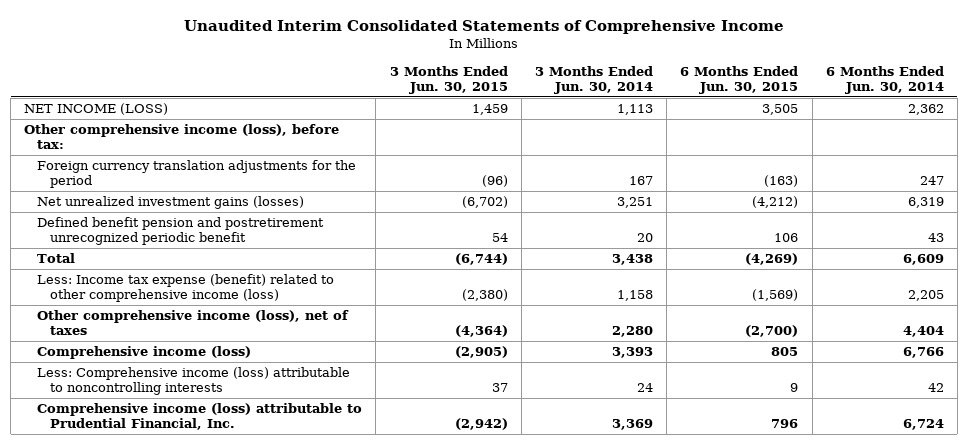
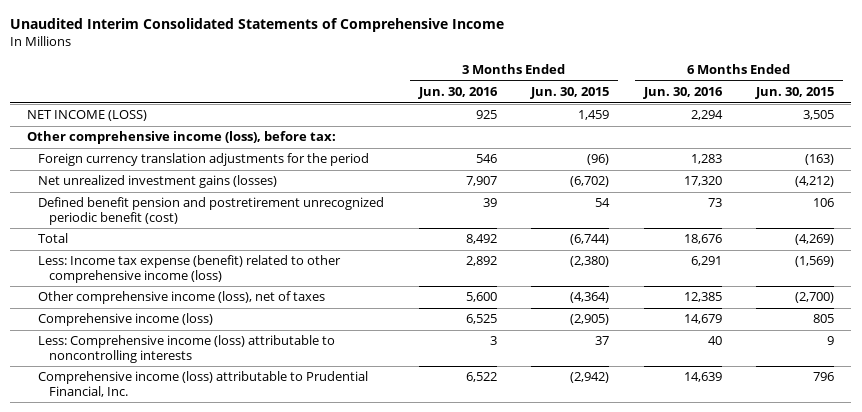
[535,65,654,95] 3 Months Ended Jun. 30, 2014 -> none
[825,65,944,95] 6 Months Ended Jun. 30, 2014 -> none
none -> [417,86,498,99] Jun. 30, 2016
none -> [642,86,723,99] Jun. 30, 2016
[37,217,325,246] Defined benefit pension and postretirement unrecognized periodic benefit -> [38,197,385,225] Defined benefit pension and postretirement unrecognized periodic benefit (cost)

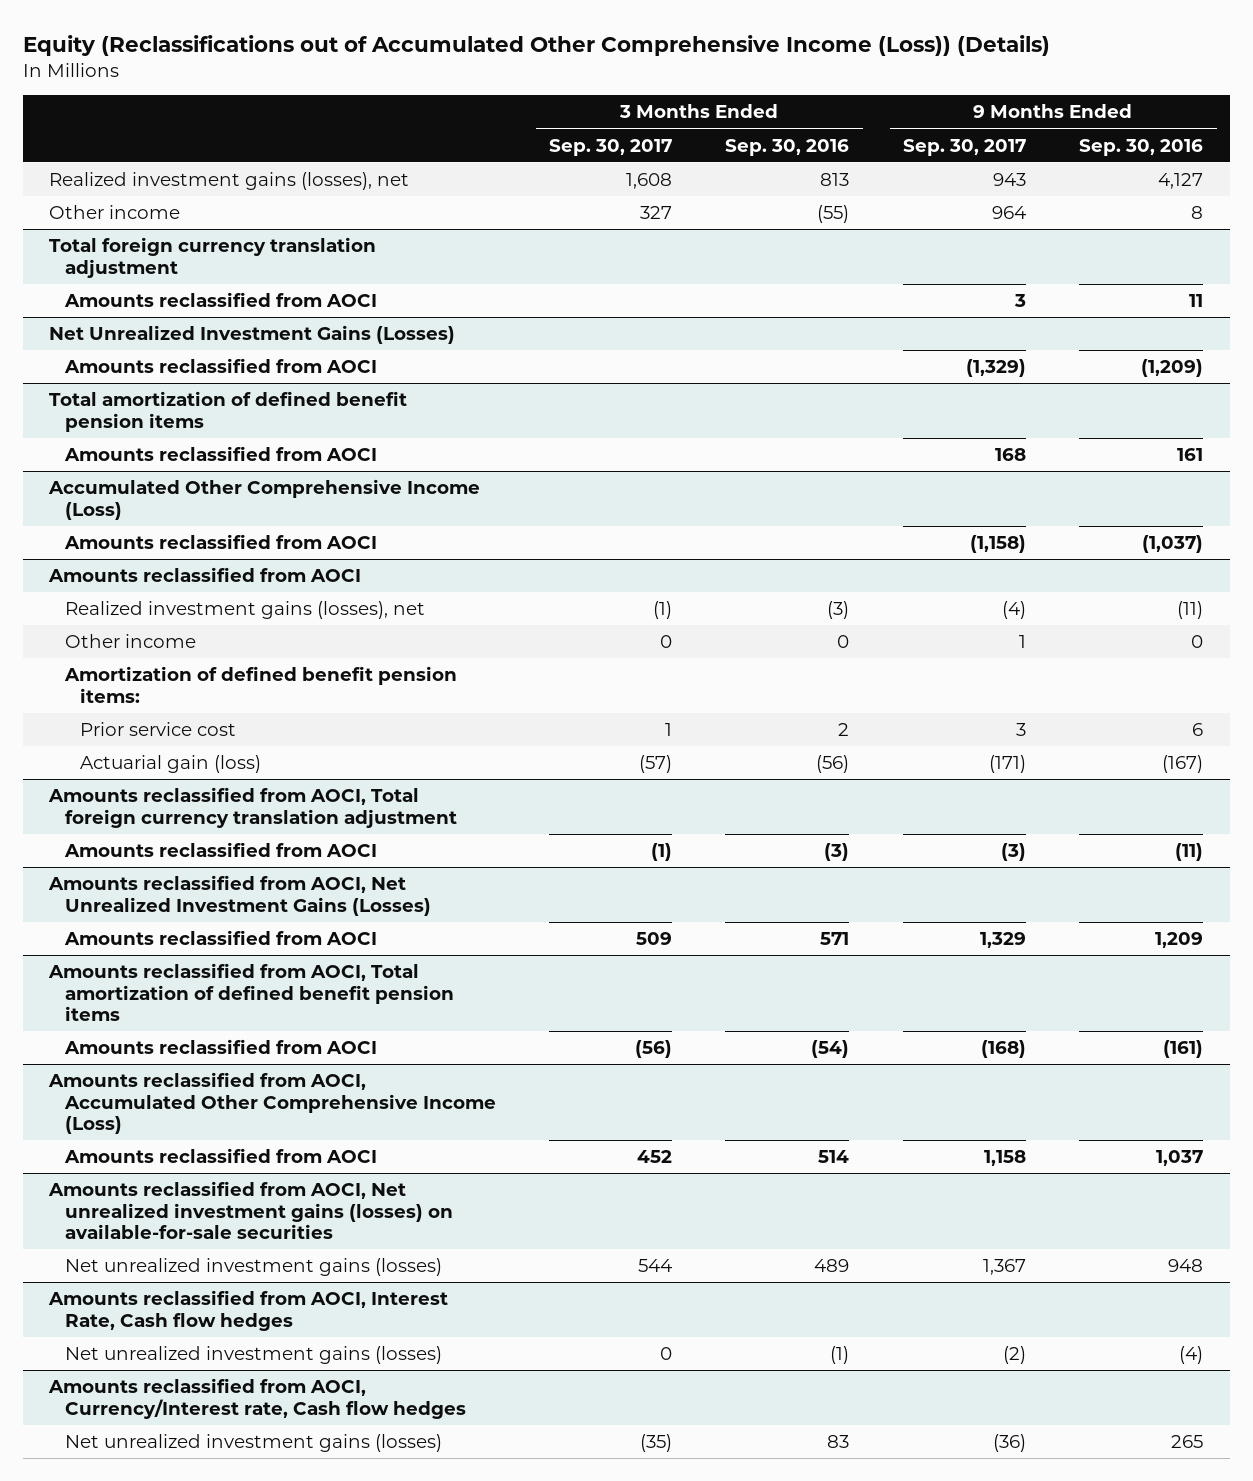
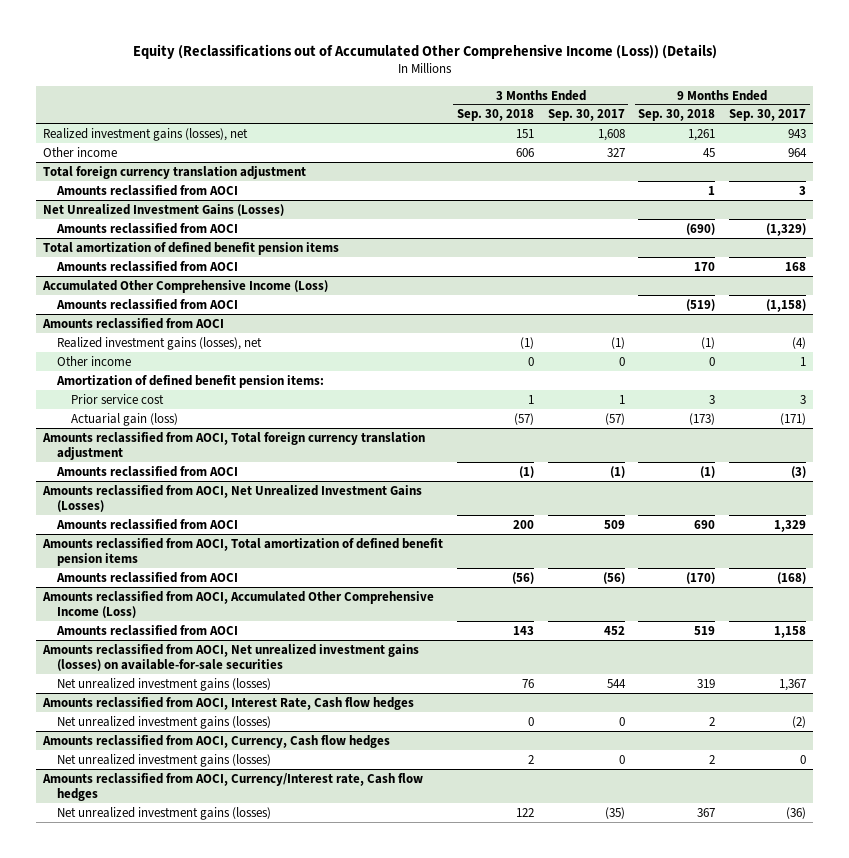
[725,138,850,156] Sep. 30, 2016 -> none
[1079,138,1204,156] Sep. 30, 2016 -> none
none -> [456,109,534,122] Sep. 30, 2018
none -> [638,109,716,122] Sep. 30, 2018
none -> [41,734,390,748] Amounts reclassified from AOCI, Currency, Cash flow hedges
none -> [56,753,271,767] Net unrealized investment gains (losses)

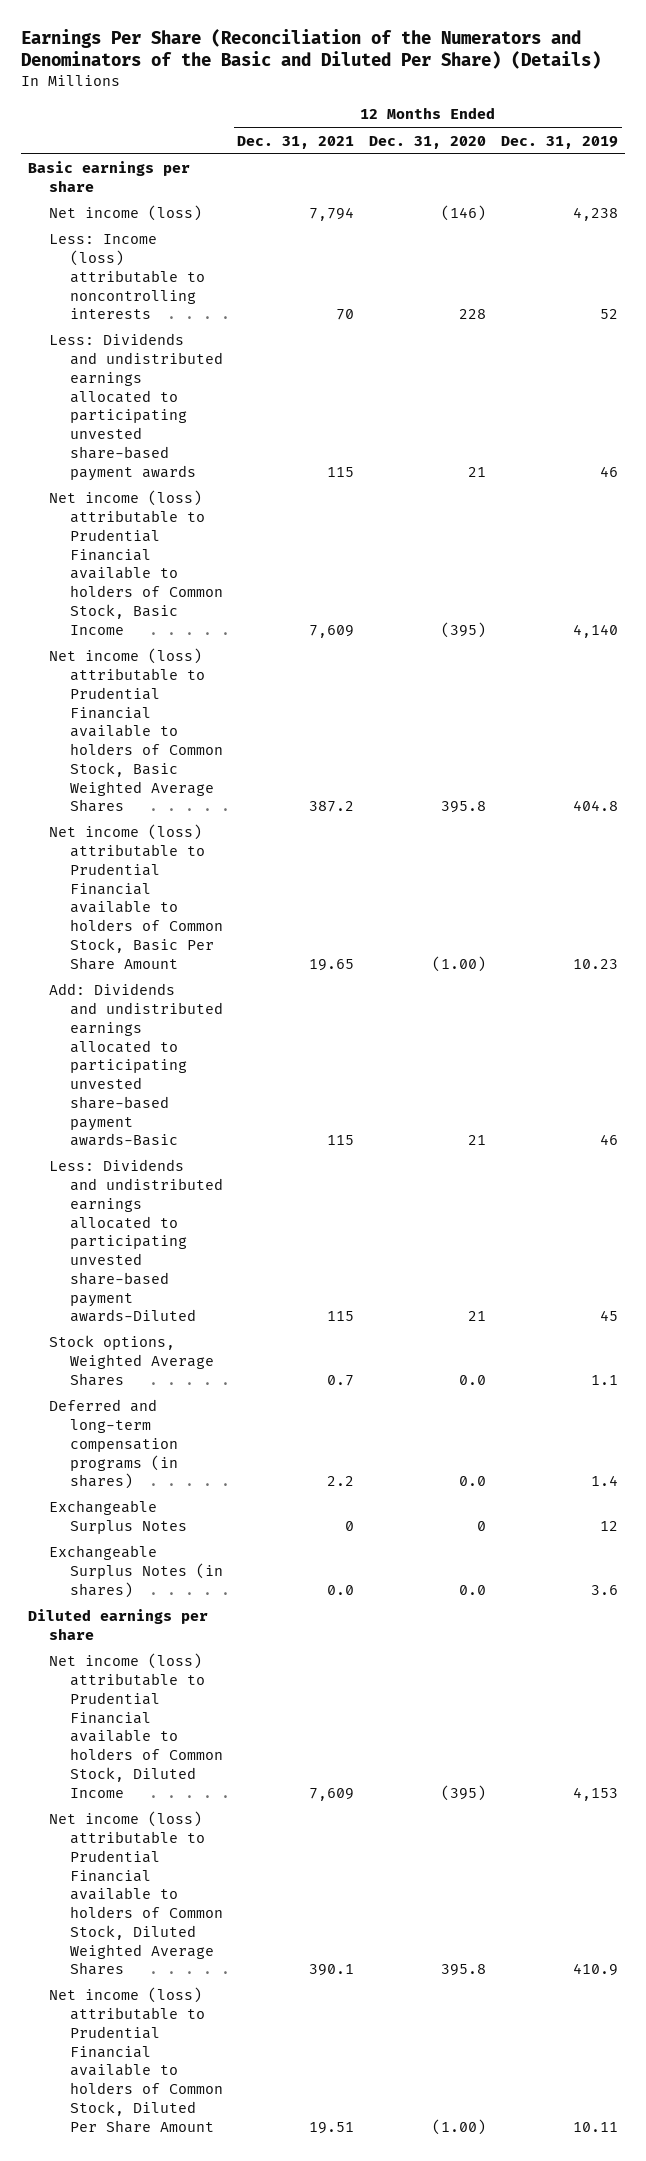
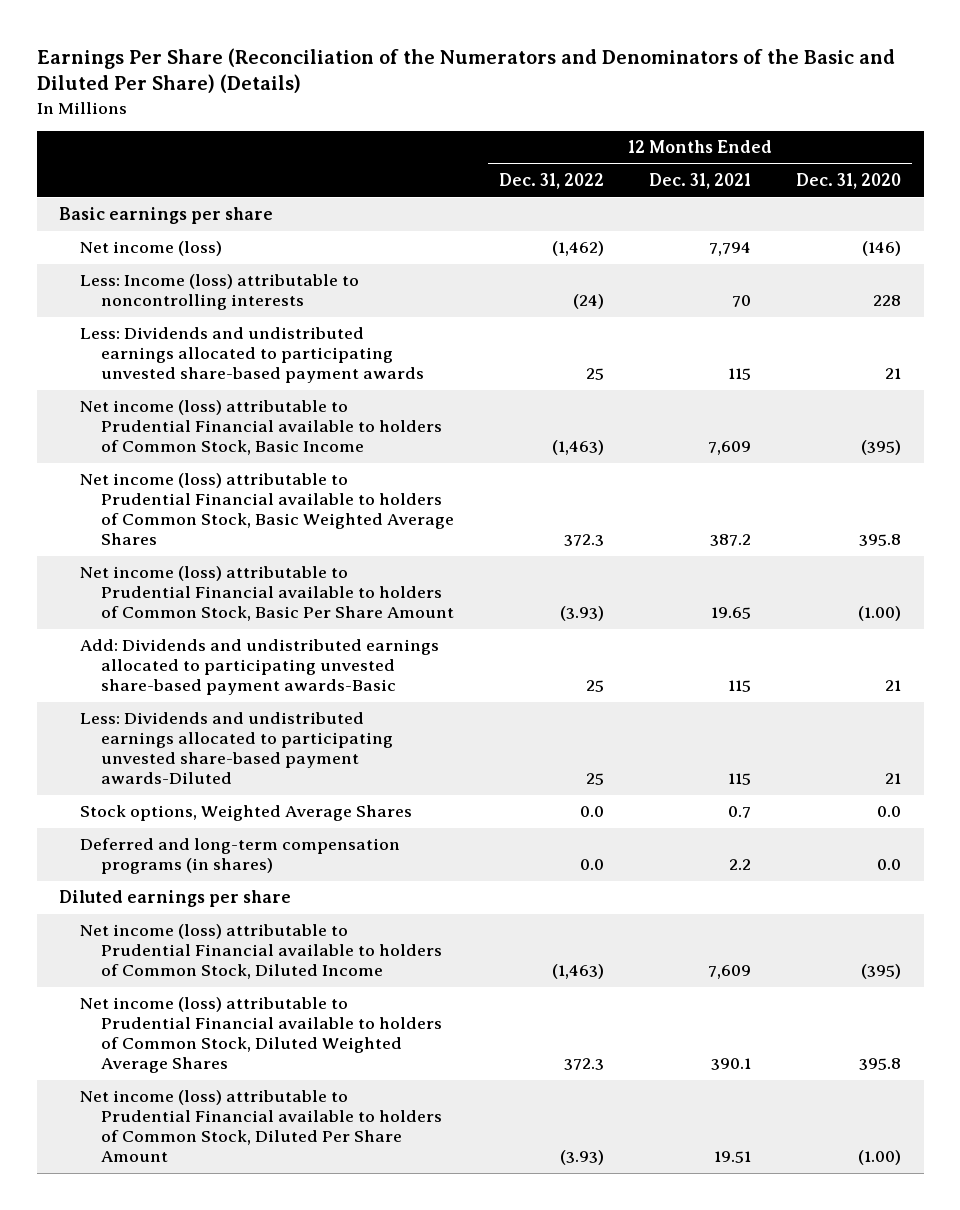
[500,135,618,149] Dec. 31, 2019 -> none
none -> [498,173,604,190] Dec. 31, 2022
[48,1500,187,1535] Exchangeable Surplus Notes -> none
[48,1545,223,1598] Exchangeable Surplus Notes (in shares) -> none

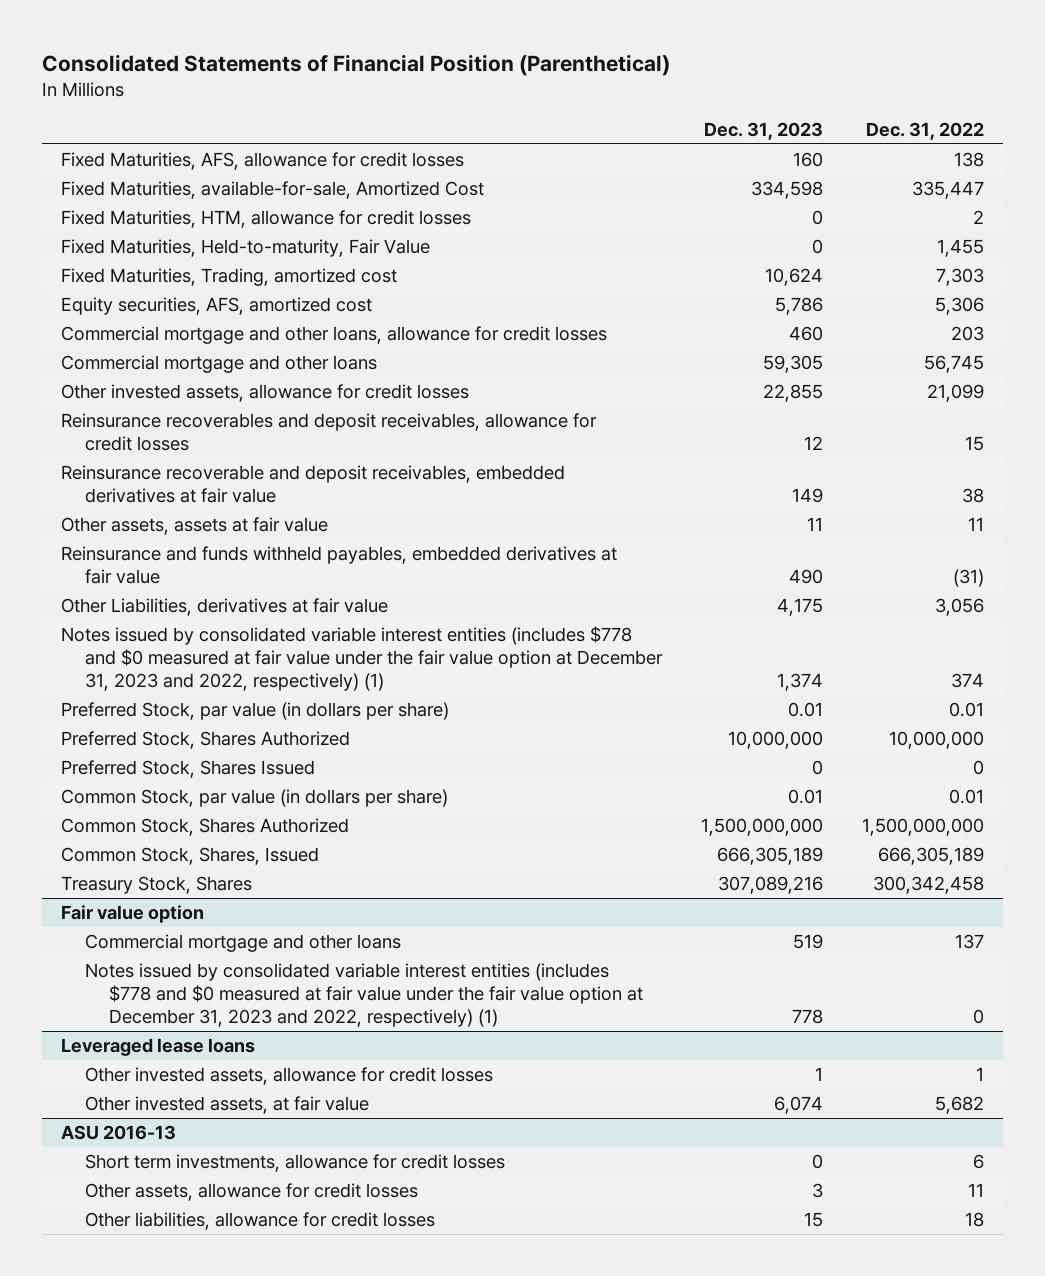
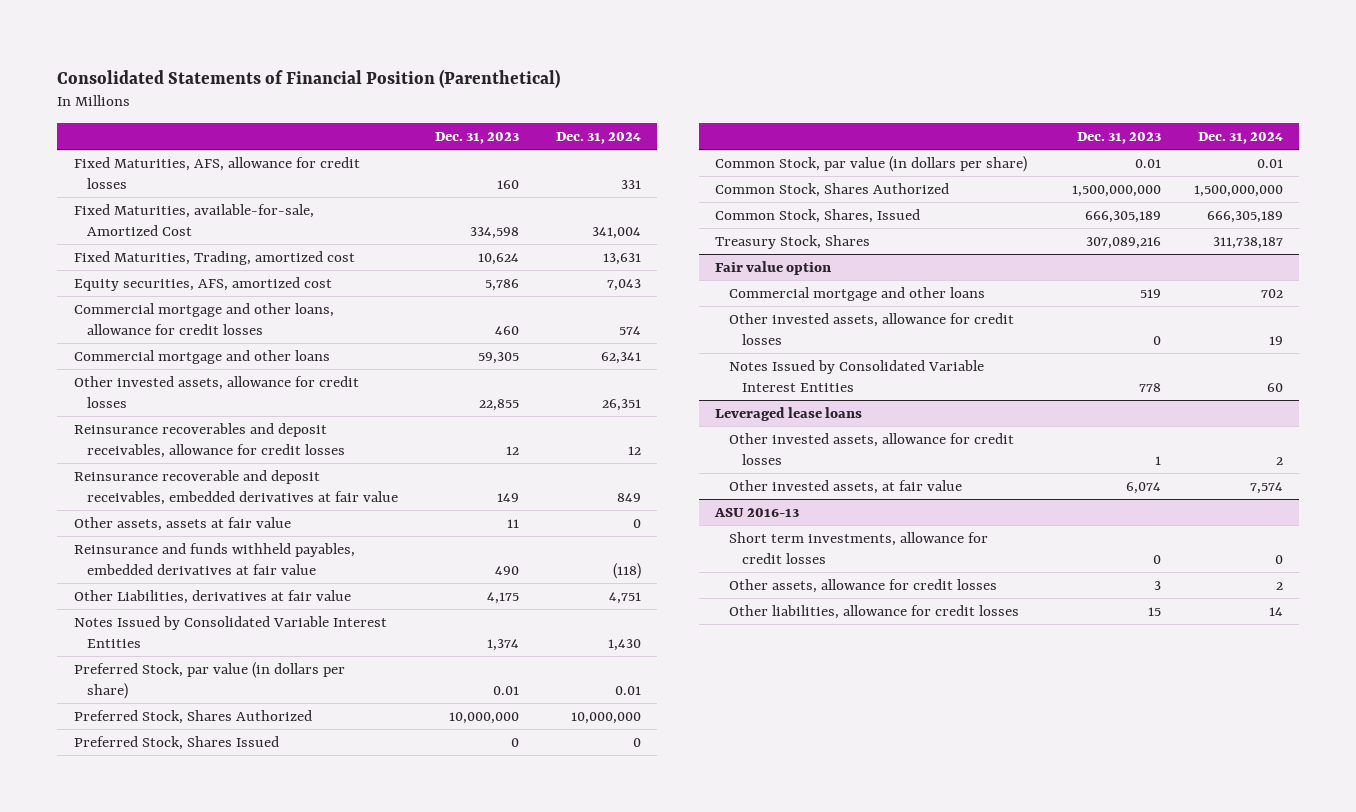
[865,122,984,141] Dec. 31, 2022 -> none
none -> [555,132,641,145] Dec. 31, 2024
[61,210,472,229] Fixed Maturities, HTM, allowance for credit losses -> none
[61,239,431,258] Fixed Maturities, Held-to-maturity, Fair Value -> none
[61,626,664,692] Notes issued by consolidated variable interest entities (includes $778 and $0 measured at fair value under the fair value option at December 31, 2023 and 2022, respectively) (1) -> [73,615,387,648] Notes Issued by Consolidated Variable Interest Entities
none -> [728,312,1014,345] Other invested assets, allowance for credit losses
[85,963,644,1028] Notes issued by consolidated variable interest entities (includes $778 and $0 measured at fair value under the fair value option at December 31, 2023 and 2022, respectively) (1) -> [728,359,984,392] Notes Issued by Consolidated Variable Interest Entities

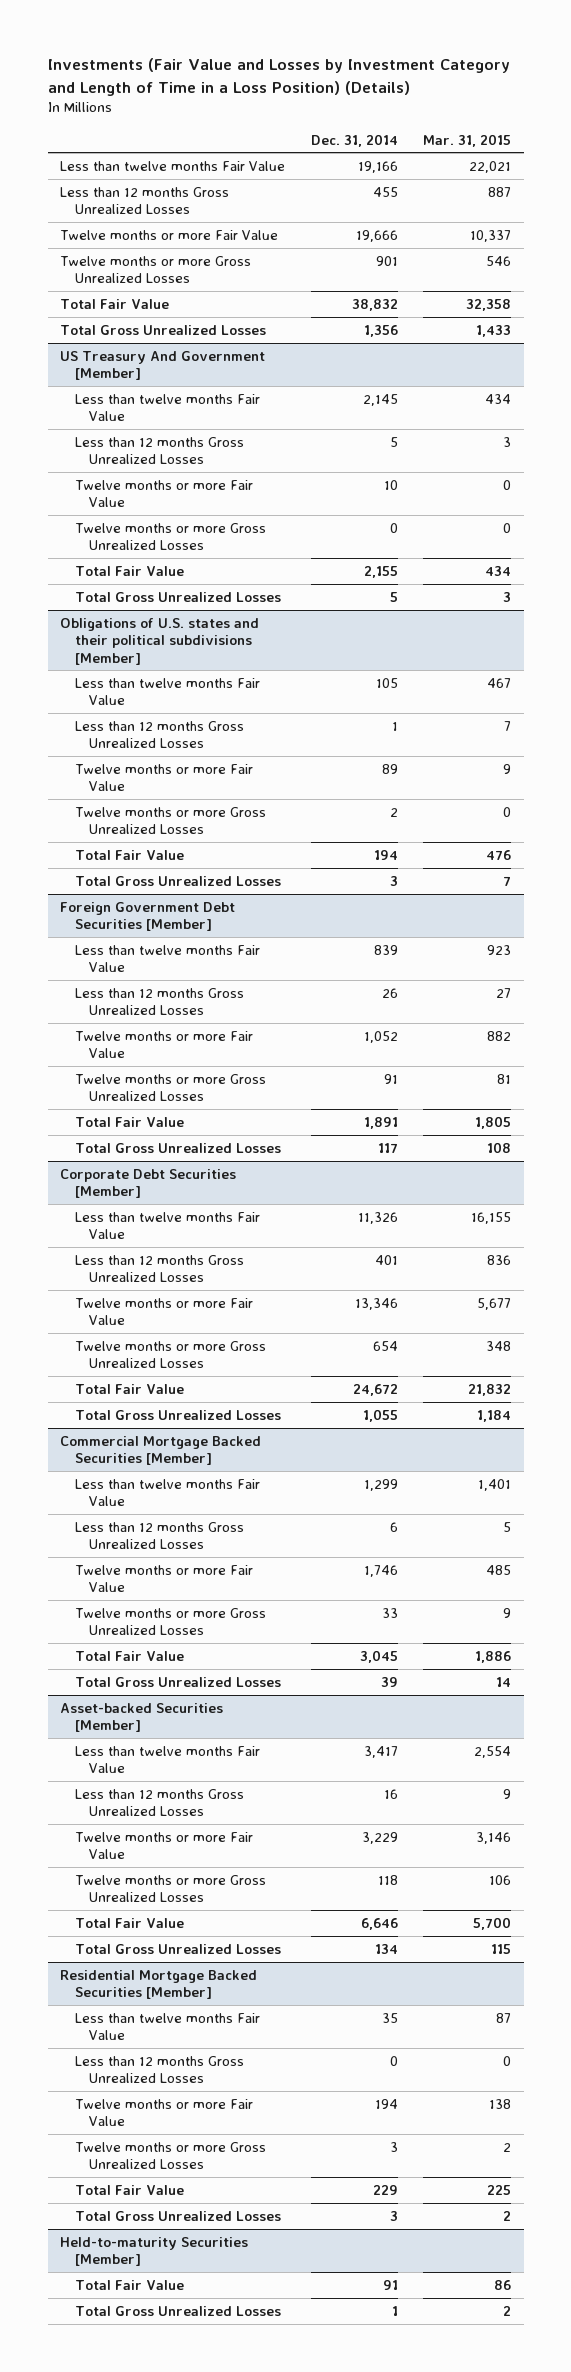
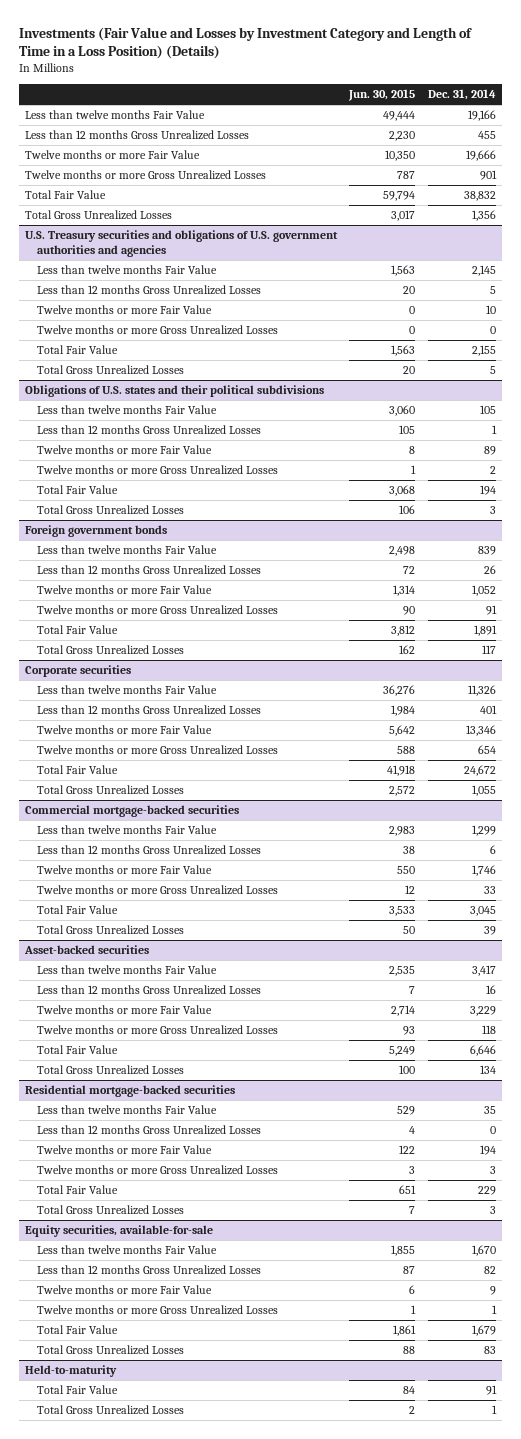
[423,133,512,147] Mar. 31, 2015 -> none
none -> [348,89,416,102] Jun. 30, 2015
[60,350,266,381] US Treasury And Government [Member] -> [25,230,339,258] U.S. Treasury securities and obligations of U.S. government authorities and agencies
[60,617,260,665] Obligations of U.S. states and their political subdivisions [Member] -> [25,385,325,398] Obligations of U.S. states and their political subdivisions
[60,901,236,932] Foreign Government Debt Securities [Member] -> [25,525,168,538] Foreign government bonds
[60,1168,237,1199] Corporate Debt Securities [Member] -> [25,665,132,678] Corporate securities
[60,1435,262,1466] Commercial Mortgage Backed Securities [Member] -> [25,805,240,818] Commercial mortgage-backed securities
[60,1702,224,1733] Asset-backed Securities [Member] -> [24,945,150,955] Asset-backed securities
[60,1969,258,2000] Residential Mortgage Backed Securities [Member] -> [25,1085,236,1098] Residential mortgage-backed securities
none -> [25,1225,214,1238] Equity securities, available-for-sale
none -> [36,1245,217,1255] Less than twelve months Fair Value
none -> [36,1265,261,1276] Less than 12 months Gross Unrealized Losses
none -> [36,1285,212,1295] Twelve months or more Fair Value
none -> [36,1305,278,1316] Twelve months or more Gross Unrealized Losses
none -> [36,1325,118,1335] Total Fair Value
none -> [36,1345,184,1356] Total Gross Unrealized Losses
[60,2236,249,2267] Held-to-maturity Securities [Member] -> [25,1365,118,1378] Held-to-maturity

